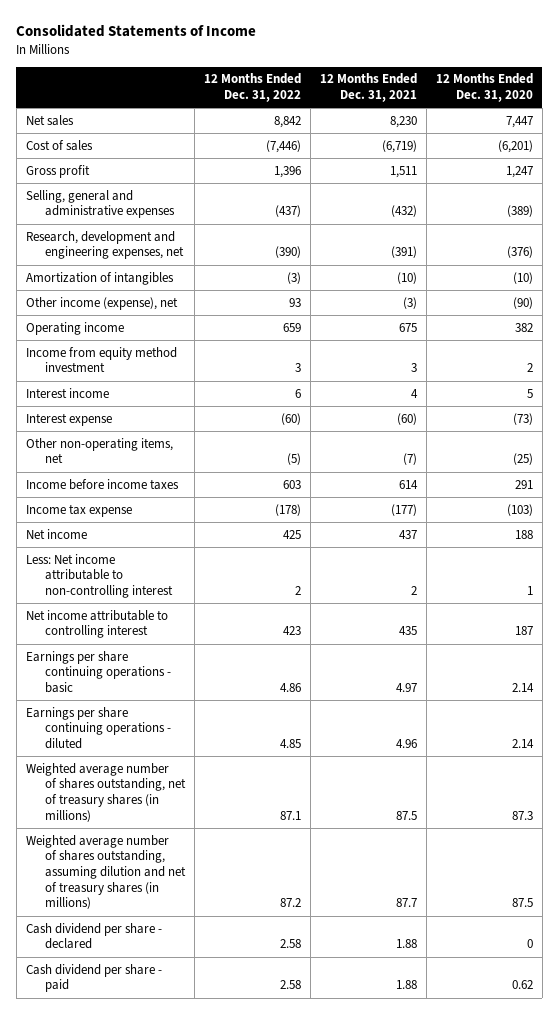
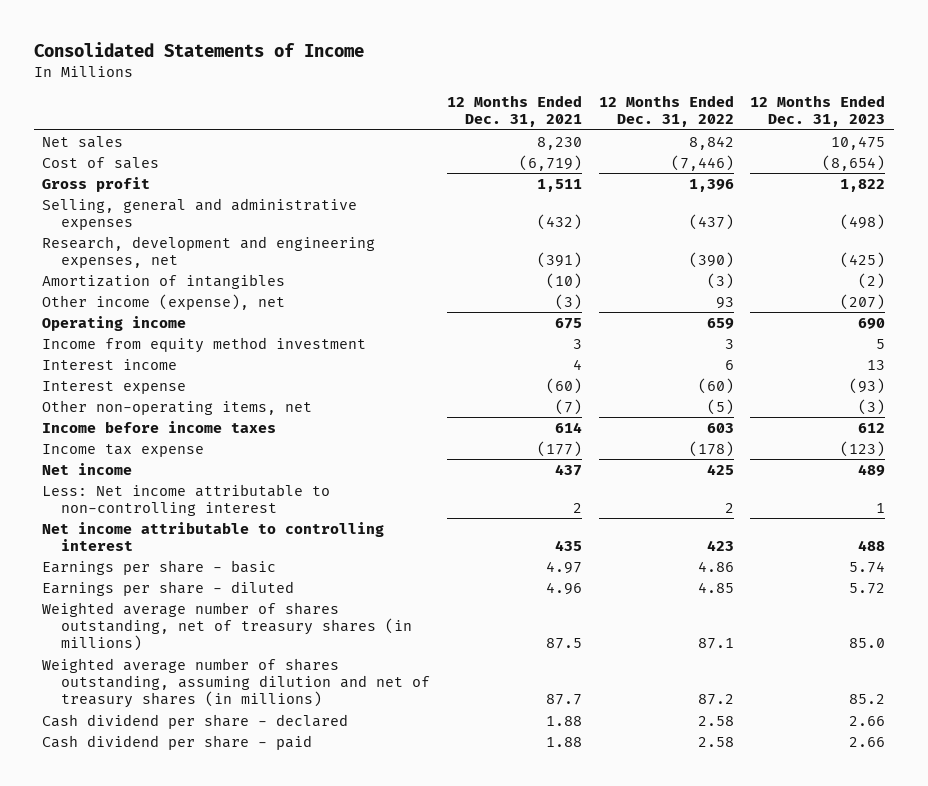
[435,73,533,103] 12 Months Ended Dec. 31, 2020 -> none
none -> [750,94,886,128] 12 Months Ended Dec. 31, 2023
[25,650,172,694] Earnings per share continuing operations - basic -> [42,559,277,575] Earnings per share - basic
[25,706,172,750] Earnings per share continuing operations - diluted -> [42,580,295,596] Earnings per share - diluted

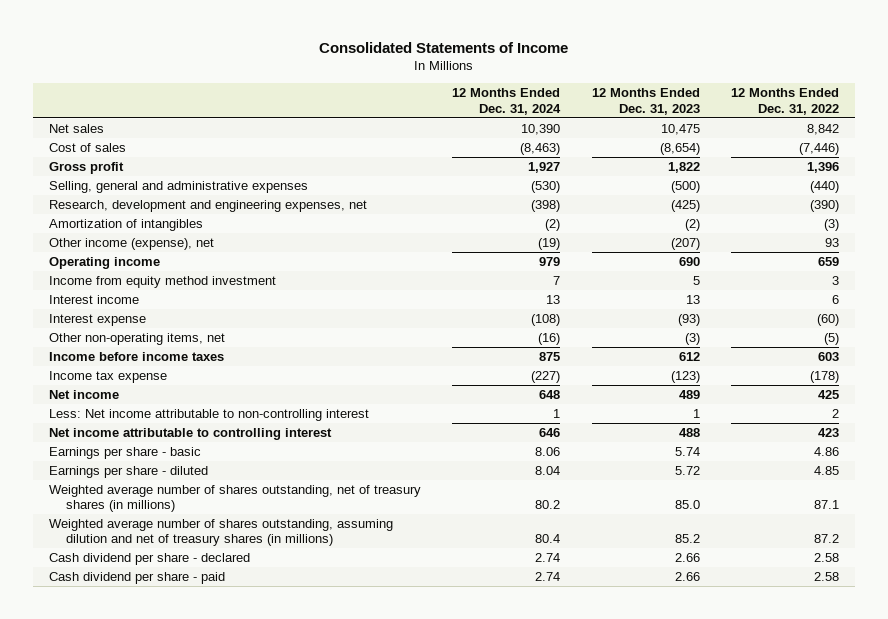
[446,94,582,128] 12 Months Ended Dec. 31, 2021 -> none
none -> [452,88,562,115] 12 Months Ended Dec. 31, 2024
[688,213,734,230] (437) -> [810,180,840,193] (440)
[840,213,886,230] (498) -> [670,180,700,193] (500)

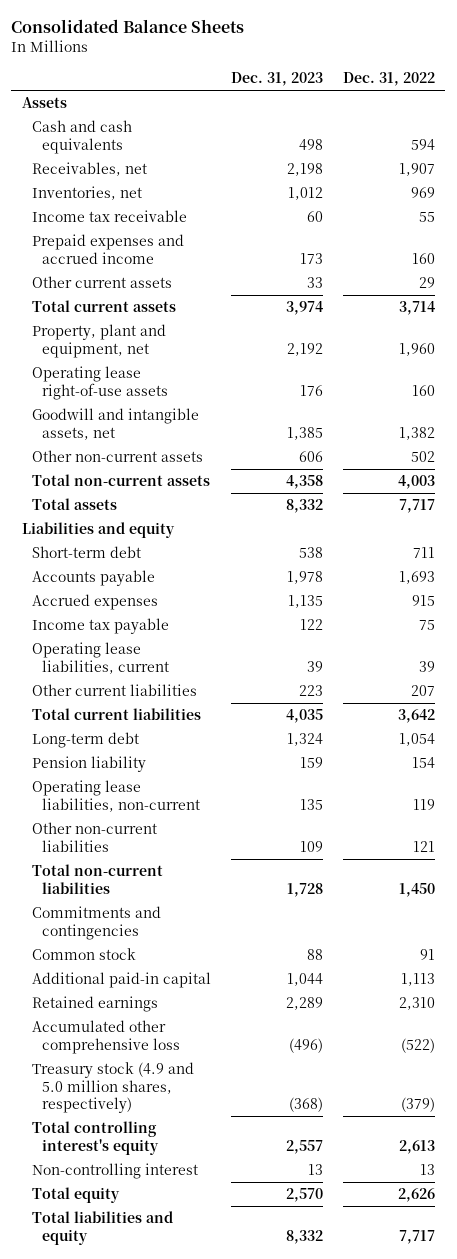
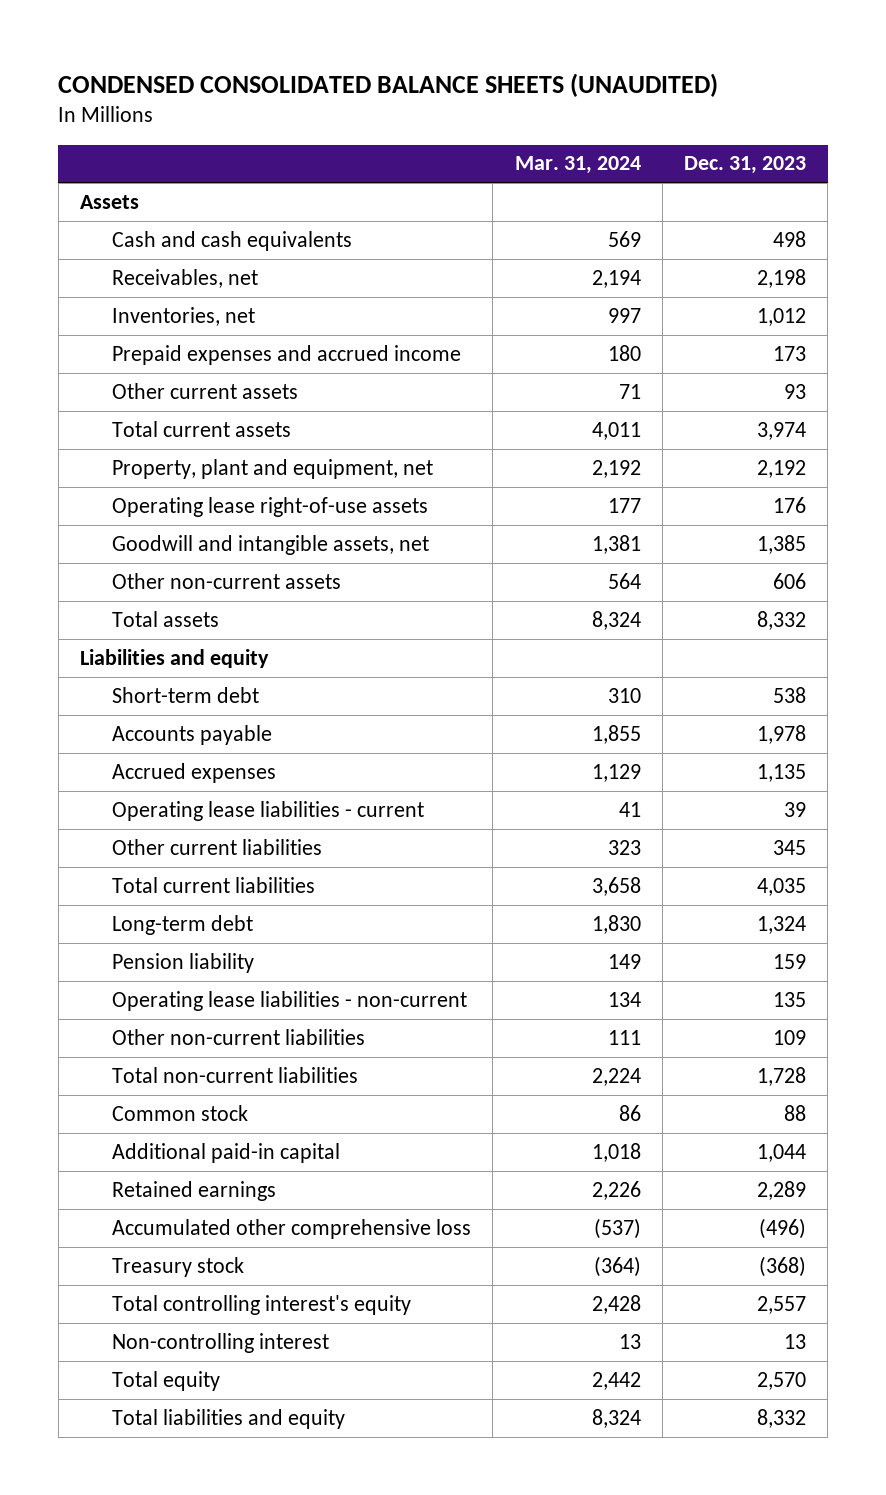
[11,19,245,34] Consolidated Balance Sheets -> [58,72,719,97] CONDENSED CONSOLIDATED BALANCE SHEETS (UNAUDITED)
[343,72,436,87] Dec. 31, 2022 -> none
none -> [514,156,641,175] Mar. 31, 2024
[31,210,187,223] Income tax receivable -> none
[306,277,323,289] 33 -> [783,383,806,399] 93
[31,474,210,487] Total non-current assets -> none
[31,618,169,635] Income tax payable -> none
[31,642,169,674] Operating lease liabilities, current -> [112,800,425,821] Operating lease liabilities - current
[298,685,323,697] 223 -> [772,839,806,855] 345
[31,780,200,812] Operating lease liabilities, non-current -> [112,990,468,1011] Operating lease liabilities - non-current
[31,906,161,940] Commitments and contingencies -> none
[31,1062,194,1114] Treasury stock (4.9 and 5.0 million shares, respectively) -> [112,1256,245,1277] Treasury stock

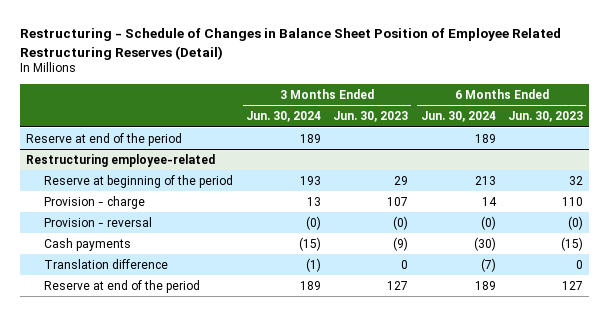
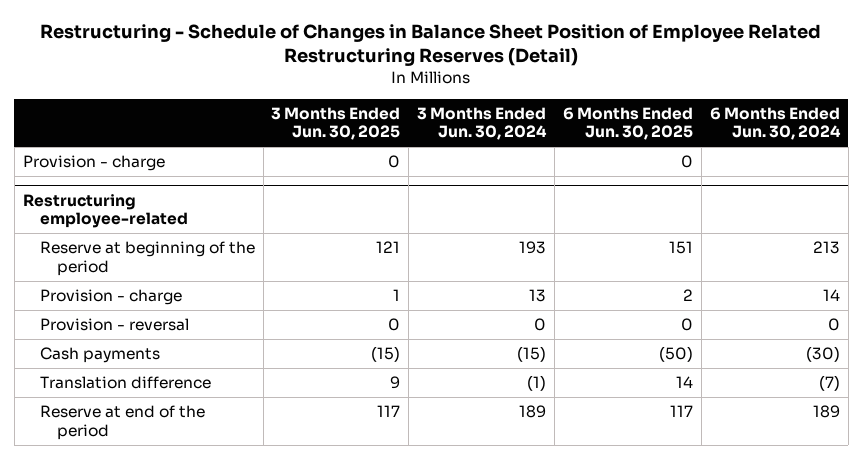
[333,111,409,123] Jun. 30, 2023 -> none
[507,111,583,123] Jun. 30, 2023 -> none
none -> [271,106,401,141] 3 Months Ended Jun. 30, 2025
none -> [562,106,693,141] 6 Months Ended Jun. 30, 2025
[26,132,183,146] Reserve at end of the period -> none
none -> [22,155,165,172] Provision - charge
[305,215,321,230] (0) -> [534,318,547,332] 0
[480,215,496,230] (0) -> [827,318,840,332] 0

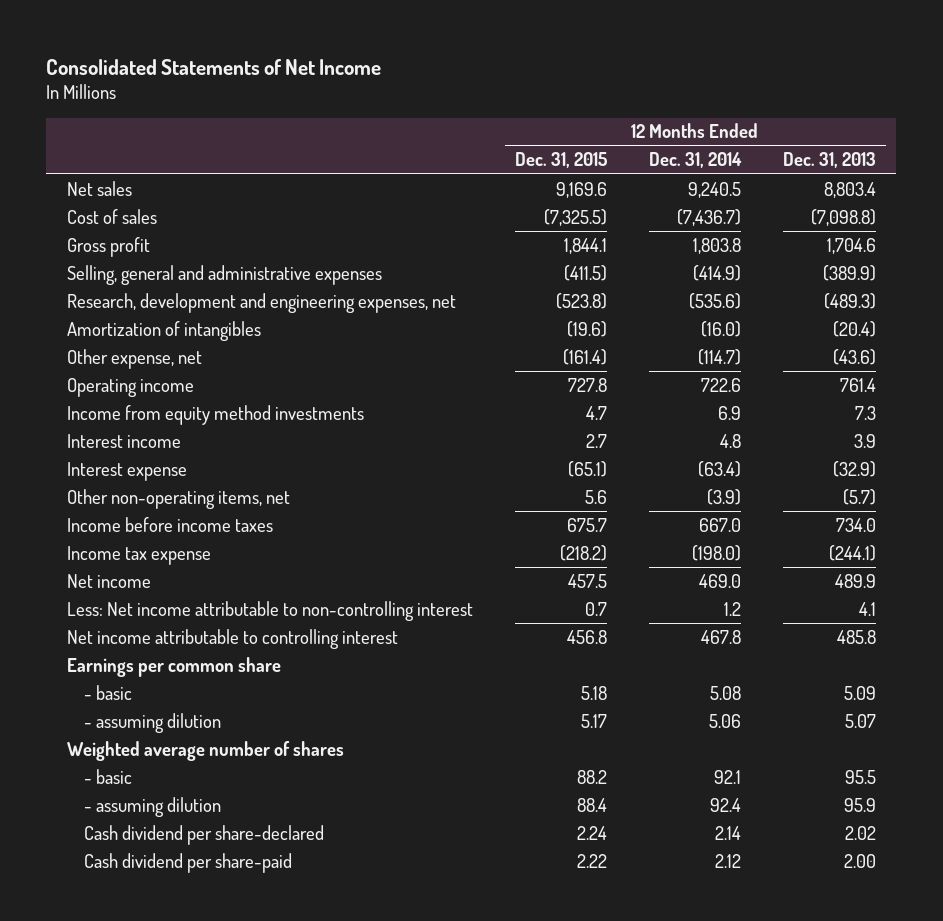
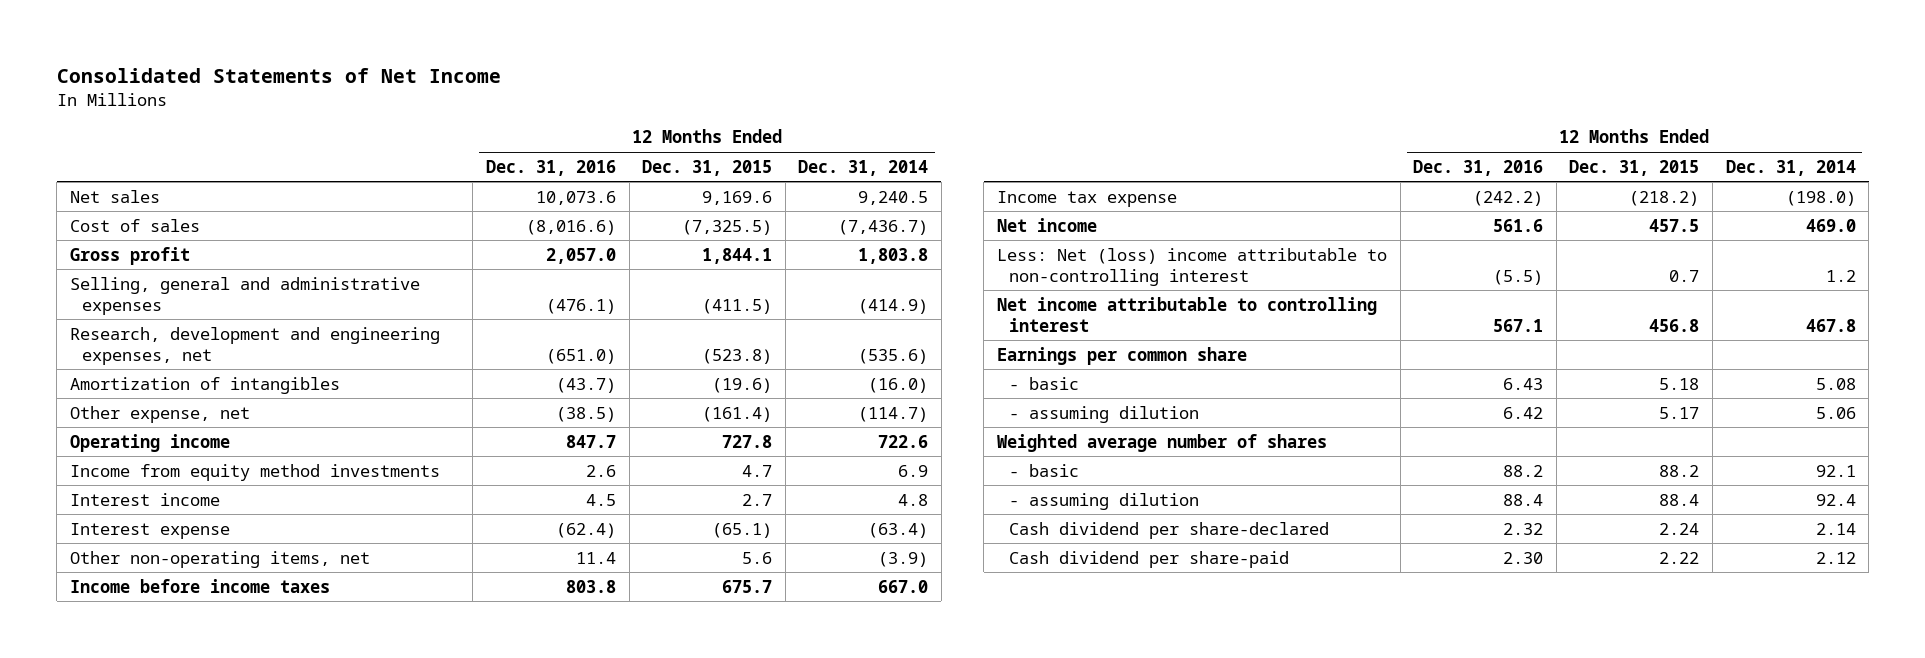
[782,152,876,169] Dec. 31, 2013 -> none
none -> [485,159,616,176] Dec. 31, 2016
[67,600,474,621] Less: Net income attributable to non-controlling interest -> [996,247,1387,286] Less: Net (loss) income attributable to non-controlling interest

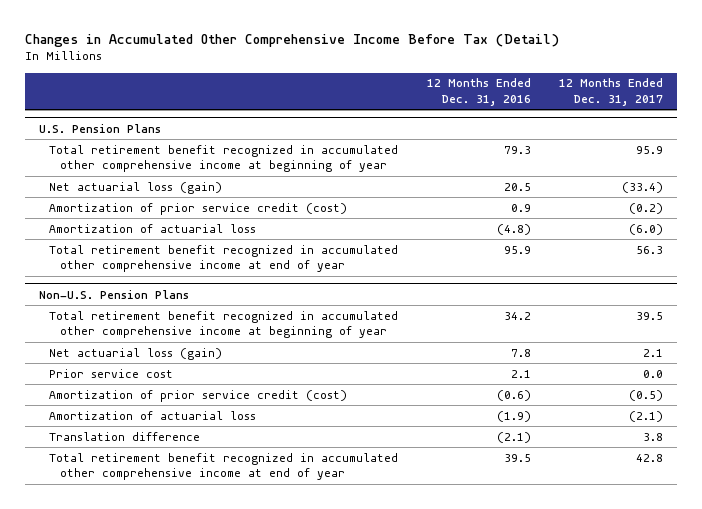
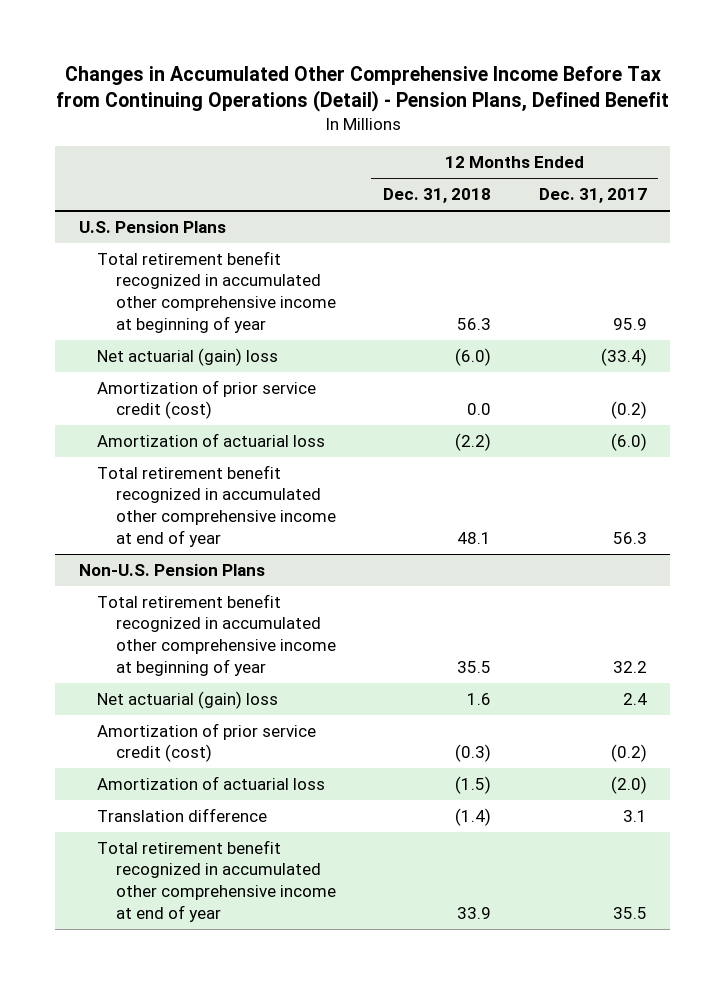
[24,33,559,47] Changes in Accumulated Other Comprehensive Income Before Tax (Detail) -> [55,65,669,113] Changes in Accumulated Other Comprehensive Income Before Tax from Continuing Operations (Detail) - Pension Plans, Defined Benefit
[426,78,531,106] 12 Months Ended Dec. 31, 2016 -> none
none -> [383,188,492,204] Dec. 31, 2018
[49,181,223,194] Net actuarial loss (gain) -> [97,347,279,366] Net actuarial (gain) loss
[49,368,174,378] Prior service cost -> none
[636,311,664,320] 39.5 -> [612,660,647,673] 32.2
[49,347,223,360] Net actuarial loss (gain) -> [97,690,279,709] Net actuarial (gain) loss
[643,348,664,357] 2.1 -> [622,692,647,705] 2.4
[629,389,664,401] (0.5) -> [610,744,647,763] (0.2)
[629,410,664,422] (2.1) -> [610,775,647,794] (2.0)
[643,432,664,441] 3.8 -> [622,809,647,822] 3.1
[636,453,664,462] 42.8 -> [612,906,647,919] 35.5

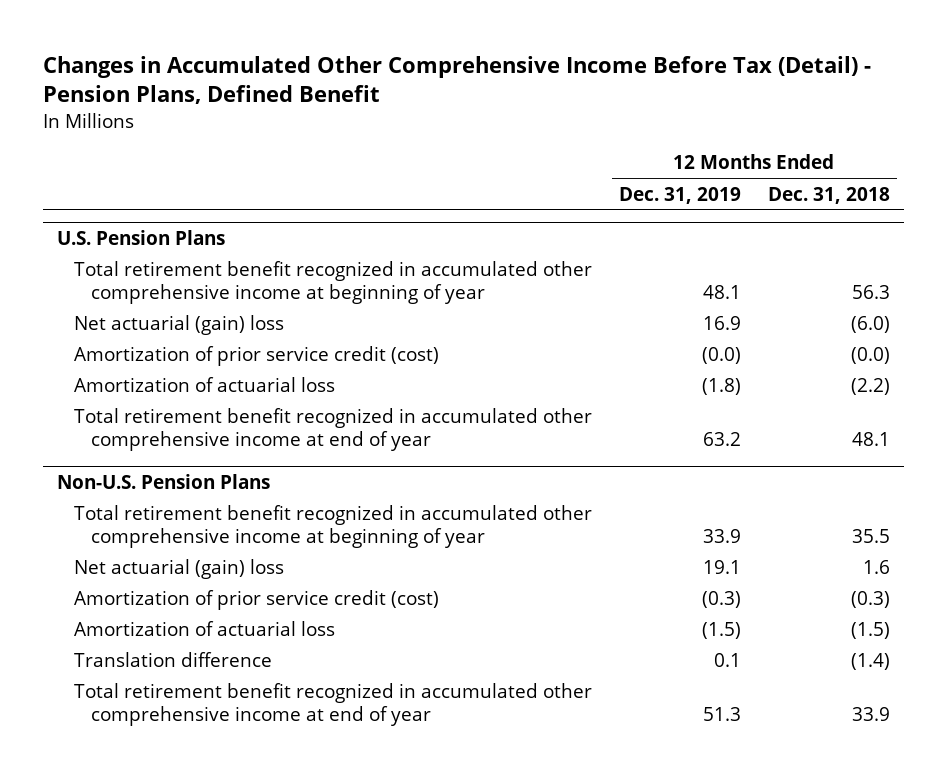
[55,65,669,113] Changes in Accumulated Other Comprehensive Income Before Tax from Continuing Operations (Detail) - Pension Plans, Defined Benefit -> [43,55,872,105] Changes in Accumulated Other Comprehensive Income Before Tax (Detail) - Pension Plans, Defined Benefit
[538,188,647,204] Dec. 31, 2017 -> none
none -> [618,186,741,204] Dec. 31, 2019
[467,403,492,416] 0.0 -> [851,347,891,365] (0.0)

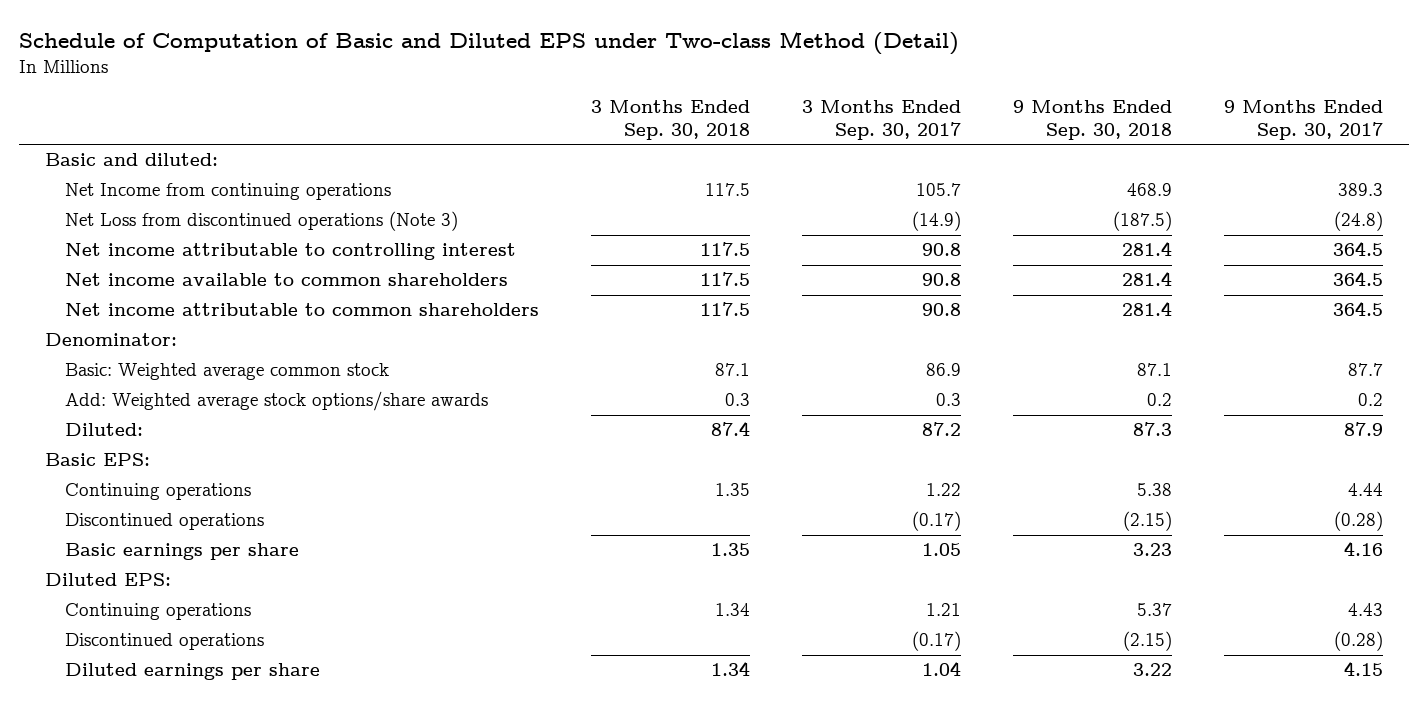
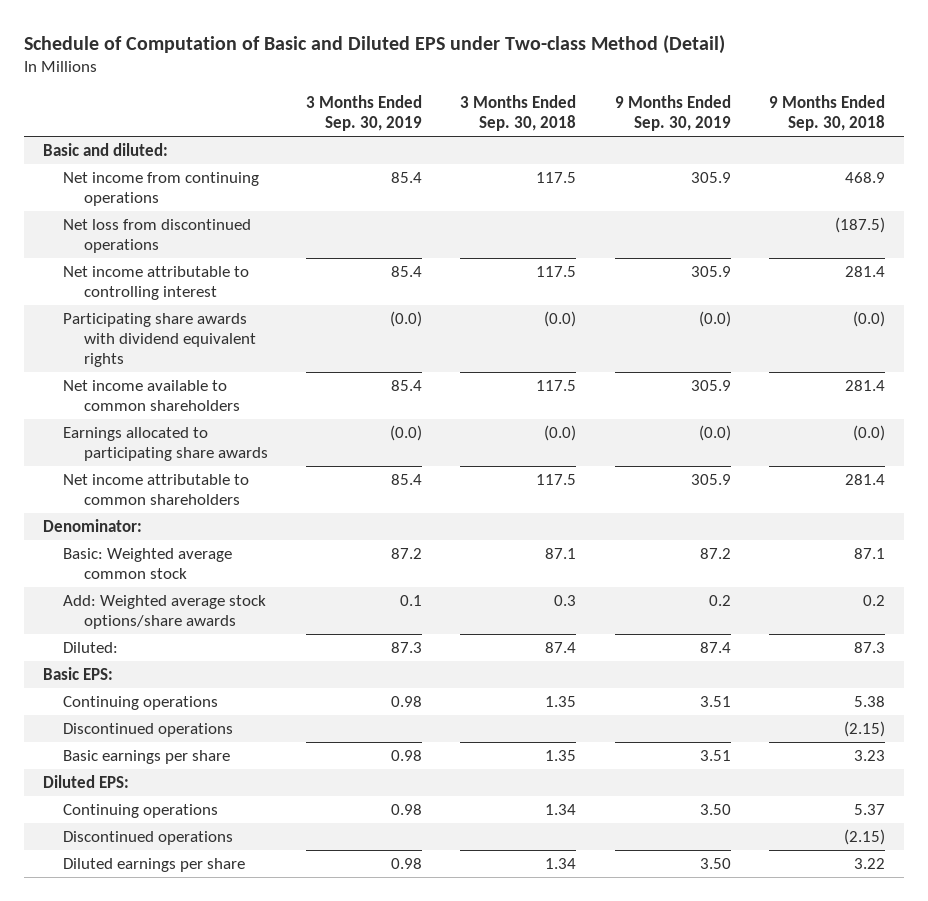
[801,100,961,140] 3 Months Ended Sep. 30, 2017 -> none
[1223,100,1383,140] 9 Months Ended Sep. 30, 2017 -> none
none -> [305,95,422,132] 3 Months Ended Sep. 30, 2019
none -> [614,95,731,132] 9 Months Ended Sep. 30, 2019
[65,183,392,201] Net Income from continuing operations -> [63,172,260,207] Net income from continuing operations
[65,211,459,232] Net Loss from discontinued operations (Note 3) -> [63,219,252,254] Net loss from discontinued operations
none -> [63,313,256,368] Participating share awards with dividend equivalent rights
none -> [63,427,268,462] Earnings allocated to participating share awards

